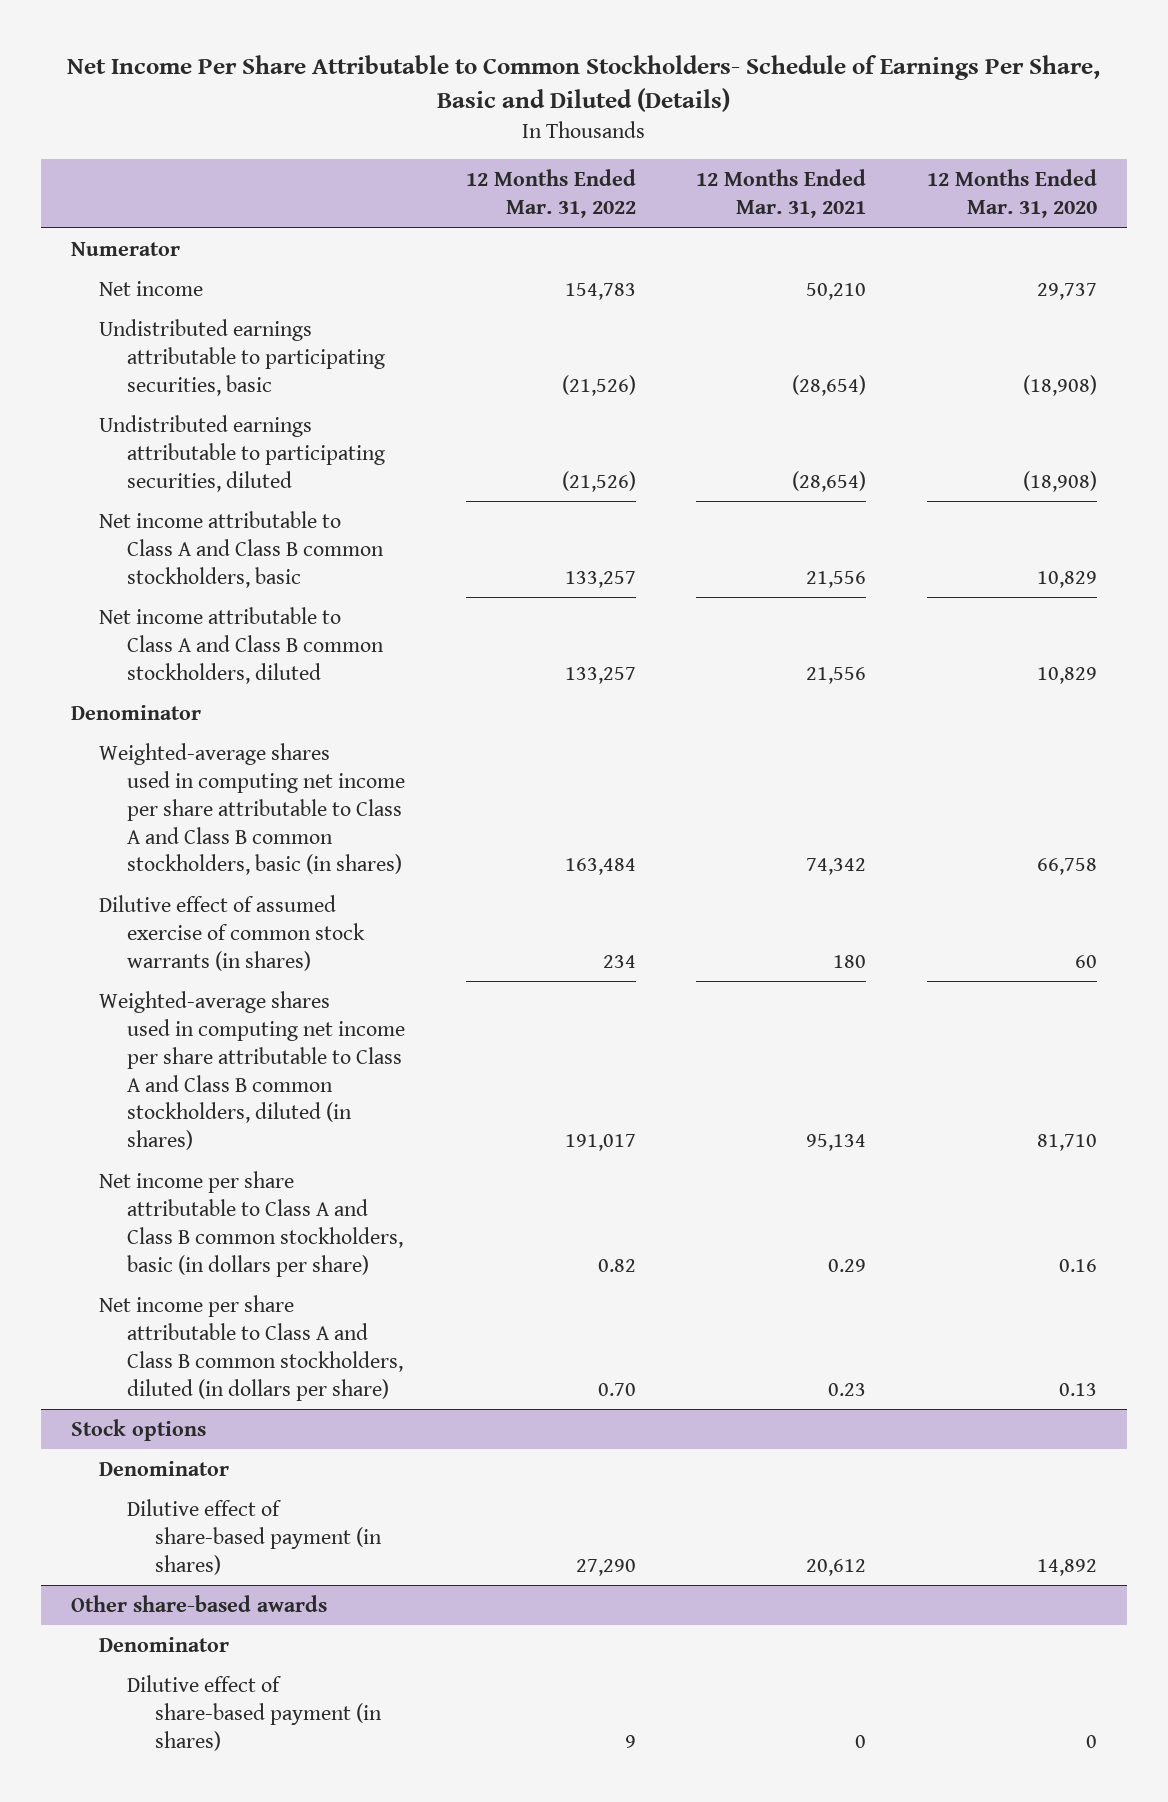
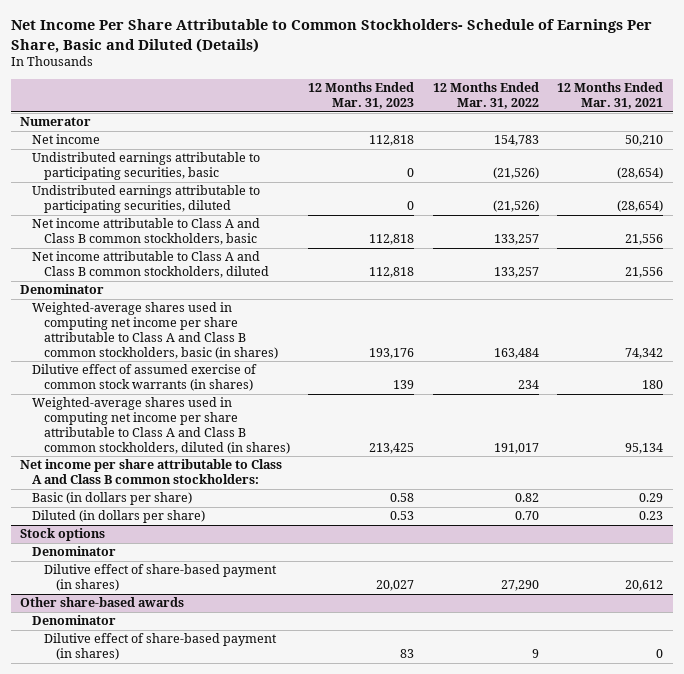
[926,169,1097,219] 12 Months Ended Mar. 31, 2020 -> none
none -> [308,82,415,110] 12 Months Ended Mar. 31, 2023
none -> [20,459,283,485] Net income per share attributable to Class A and Class B common stockholders:
[99,1170,404,1277] Net income per share attributable to Class A and Class B common stockholders, basic (in dollars per share) -> [32,492,193,506] Basic (in dollars per share)
[99,1294,404,1401] Net income per share attributable to Class A and Class B common stockholders, diluted (in dollars per share) -> [32,510,206,524] Diluted (in dollars per share)

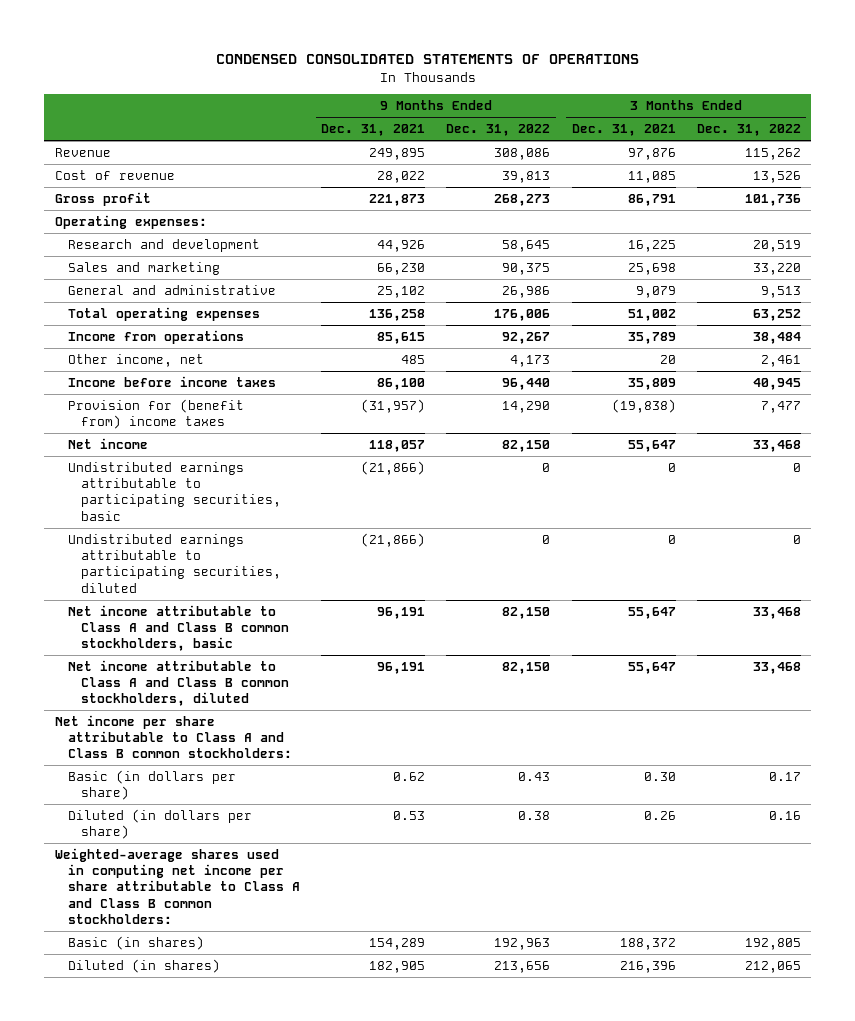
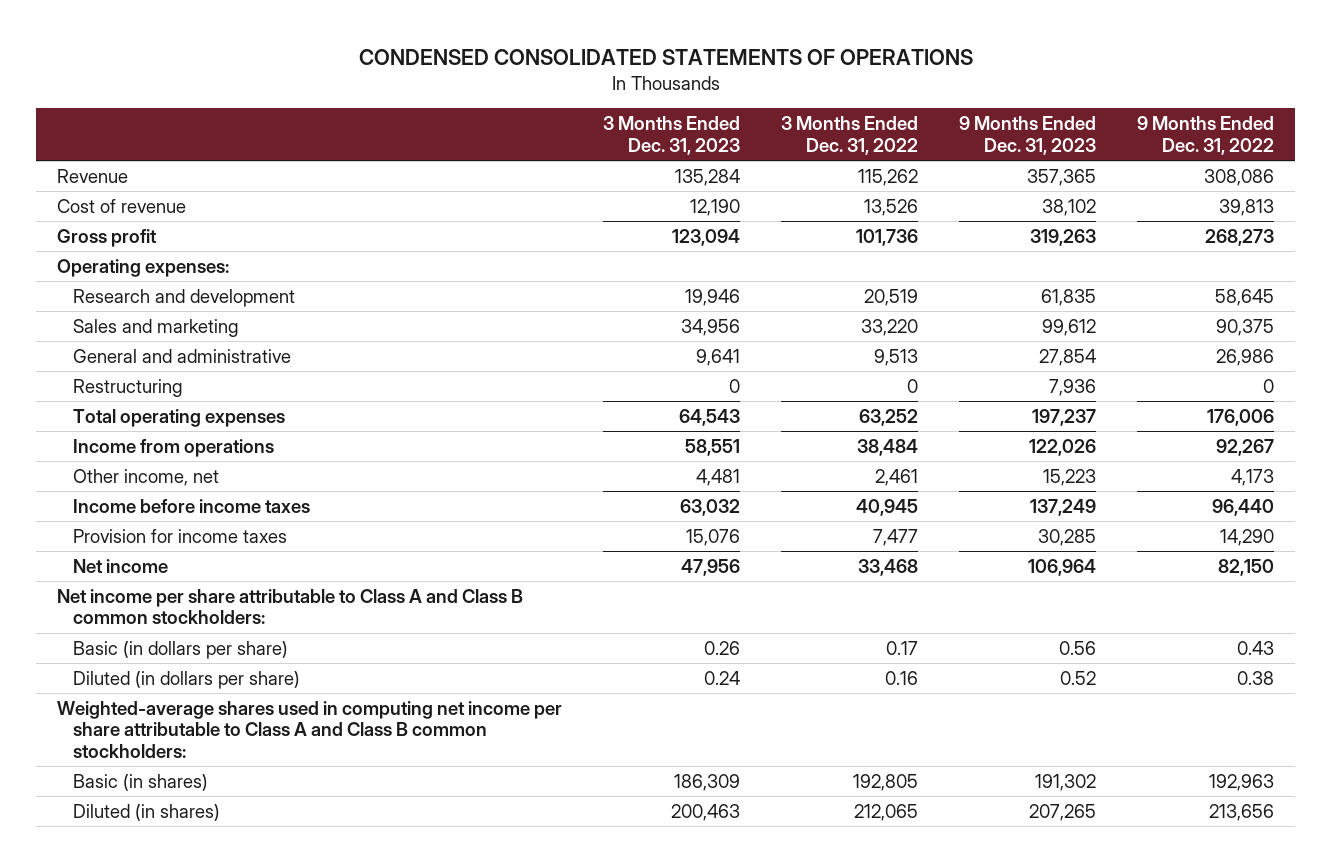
[321,124,426,137] Dec. 31, 2021 -> none
[571,124,676,137] Dec. 31, 2021 -> none
none -> [603,116,741,155] 3 Months Ended Dec. 31, 2023
none -> [959,116,1097,155] 9 Months Ended Dec. 31, 2023
none -> [73,378,183,397] Restructuring
[67,399,244,430] Provision for (benefit from) income taxes -> [73,528,288,543] Provision for income taxes
[67,462,281,521] Undistributed earnings attributable to participating securities, basic -> none
[67,534,281,593] Undistributed earnings attributable to participating securities, diluted -> none
[67,605,289,652] Net income attributable to Class A and Class B common stockholders, basic -> none
[67,660,289,707] Net income attributable to Class A and Class B common stockholders, diluted -> none

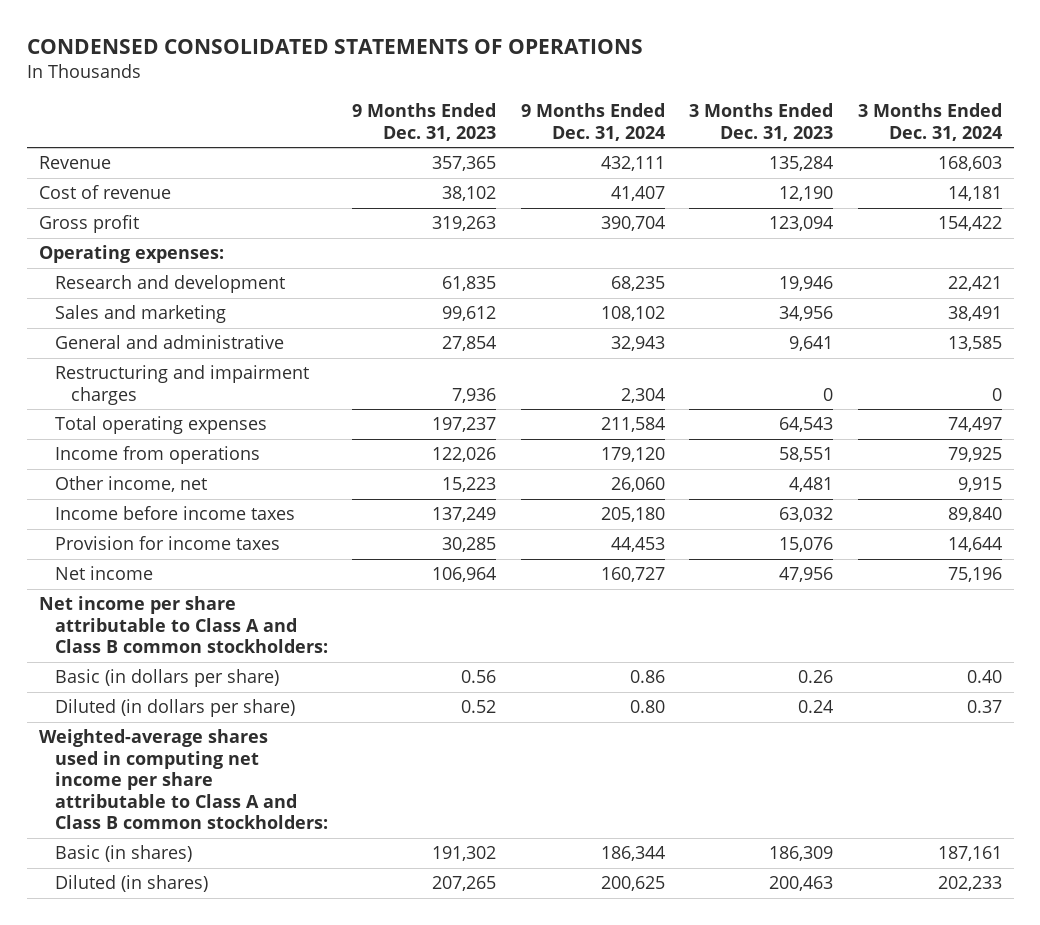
[781,116,919,155] 3 Months Ended Dec. 31, 2022 -> none
[1137,116,1275,155] 9 Months Ended Dec. 31, 2022 -> none
none -> [520,103,665,141] 9 Months Ended Dec. 31, 2024
none -> [857,103,1002,141] 3 Months Ended Dec. 31, 2024
[73,378,183,397] Restructuring -> [54,365,309,405] Restructuring and impairment charges

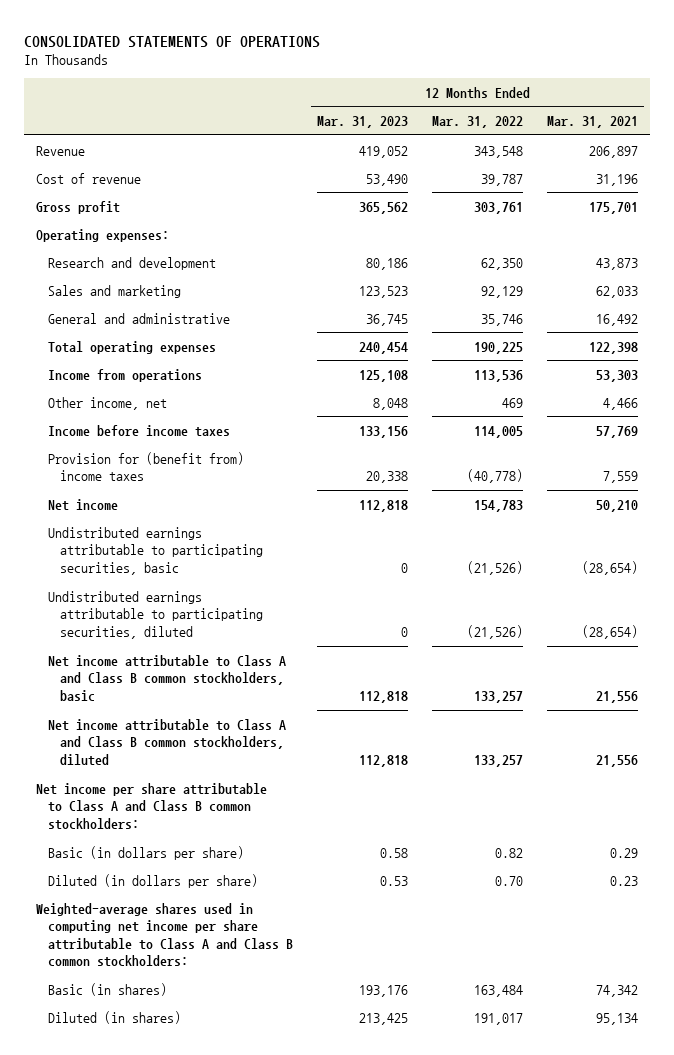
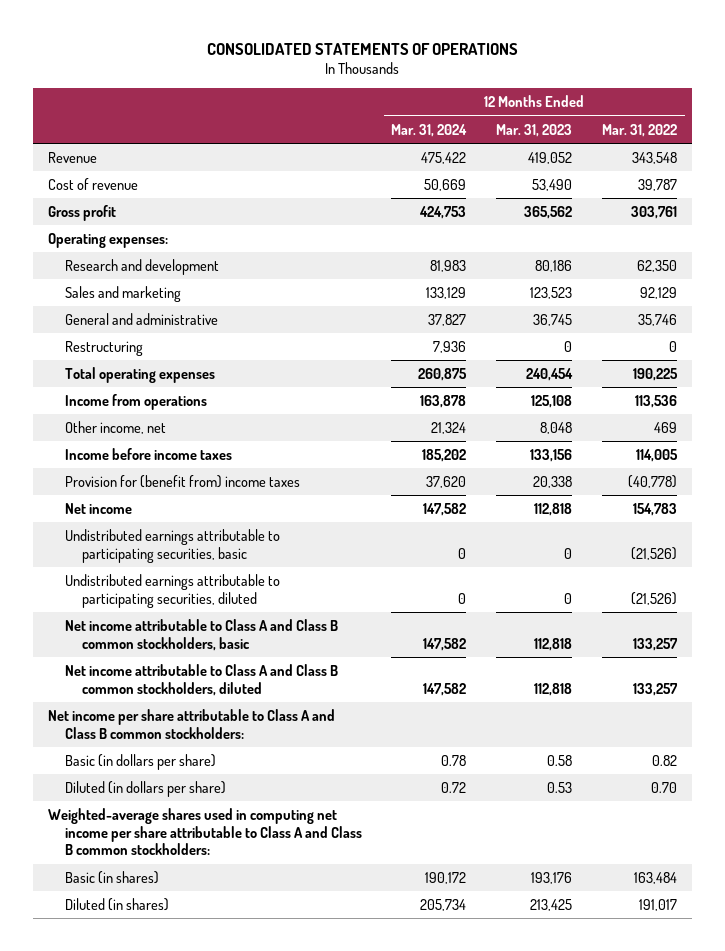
[547,116,639,129] Mar. 31, 2021 -> none
none -> [391,123,468,137] Mar. 31, 2024
none -> [64,340,143,356] Restructuring

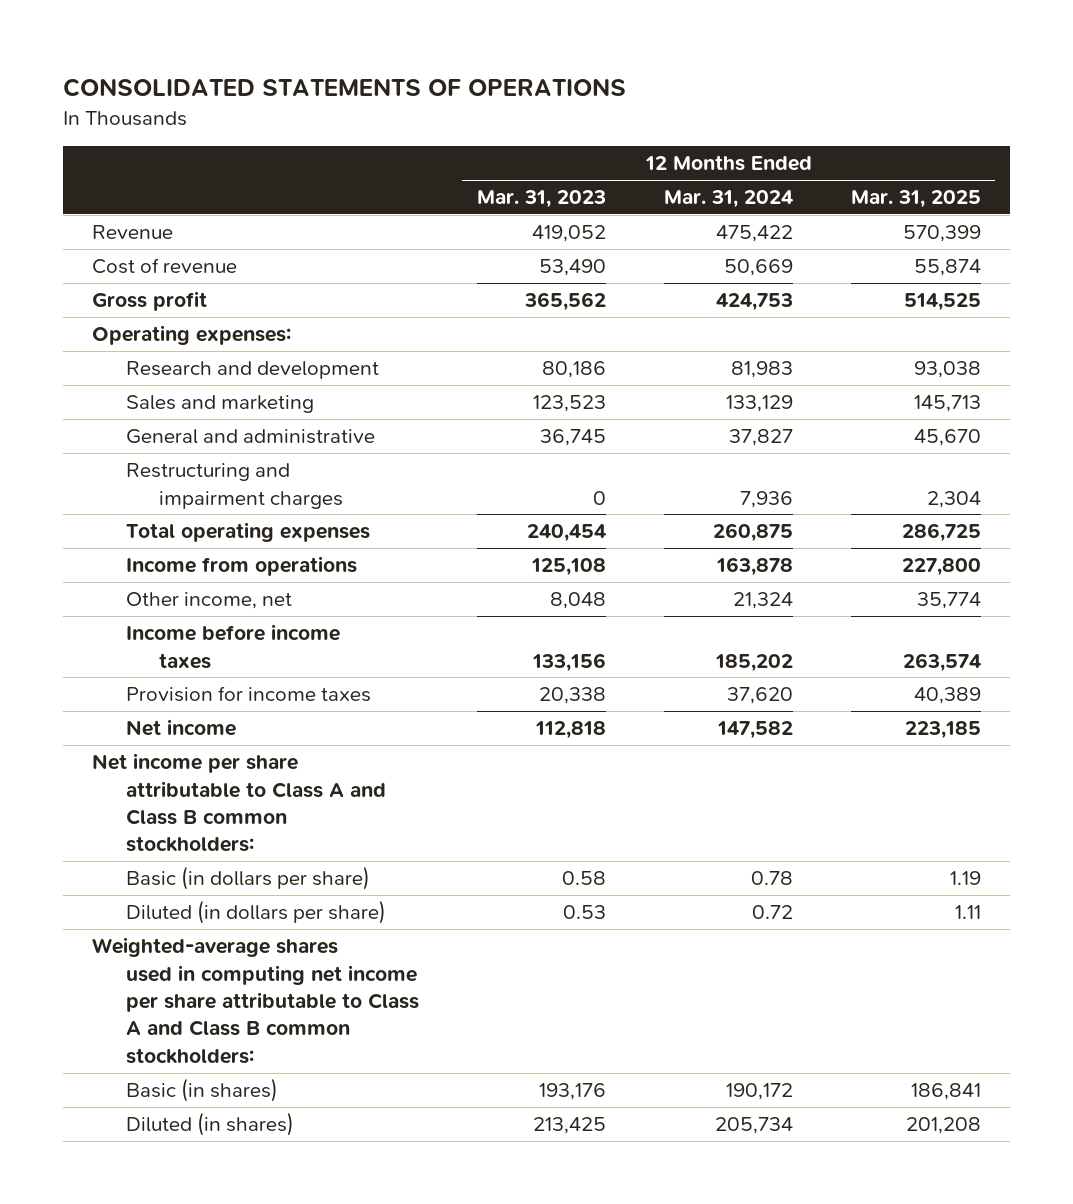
[602,123,678,137] Mar. 31, 2022 -> none
none -> [850,190,981,209] Mar. 31, 2025
[64,340,143,356] Restructuring -> [125,463,344,509] Restructuring and impairment charges
[64,474,300,488] Provision for (benefit from) income taxes -> [125,686,371,703] Provision for income taxes
[64,528,280,563] Undistributed earnings attributable to participating securities, basic -> none
[64,573,280,608] Undistributed earnings attributable to participating securities, diluted -> none
[64,618,338,651] Net income attributable to Class A and Class B common stockholders, basic -> none
[64,663,338,696] Net income attributable to Class A and Class B common stockholders, diluted -> none

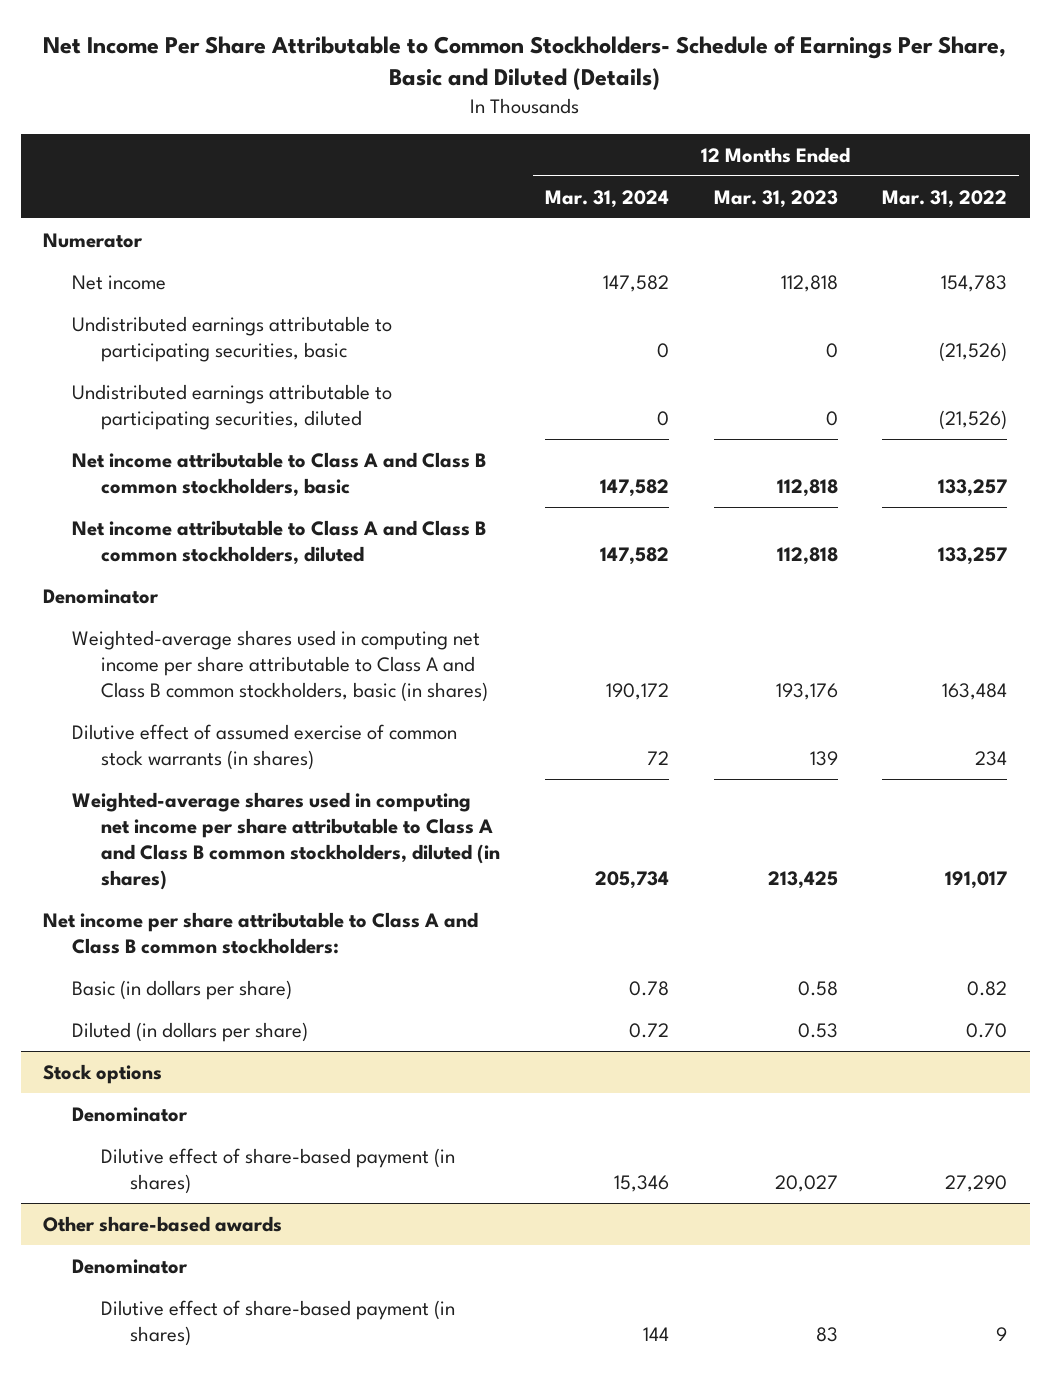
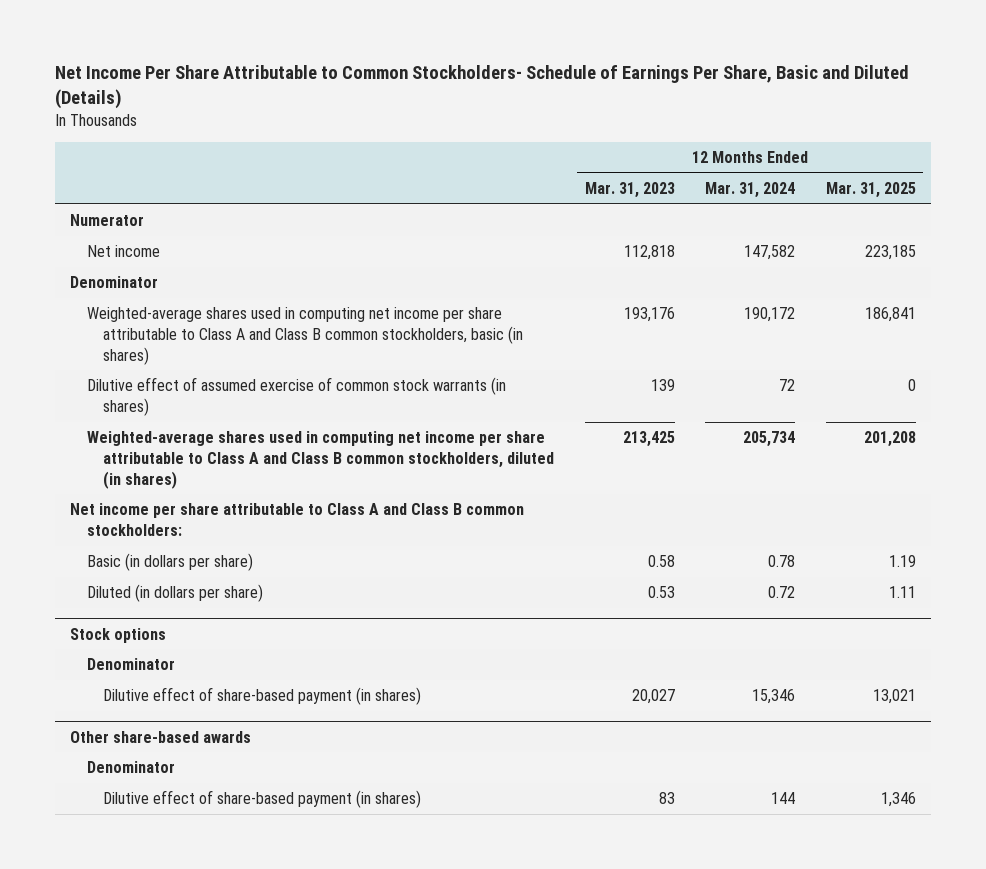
[882,189,1008,208] Mar. 31, 2022 -> none
none -> [825,181,916,198] Mar. 31, 2025
[72,315,393,362] Undistributed earnings attributable to participating securities, basic -> none
[72,383,393,430] Undistributed earnings attributable to participating securities, diluted -> none
[72,451,487,497] Net income attributable to Class A and Class B common stockholders, basic -> none
[72,519,487,565] Net income attributable to Class A and Class B common stockholders, diluted -> none

